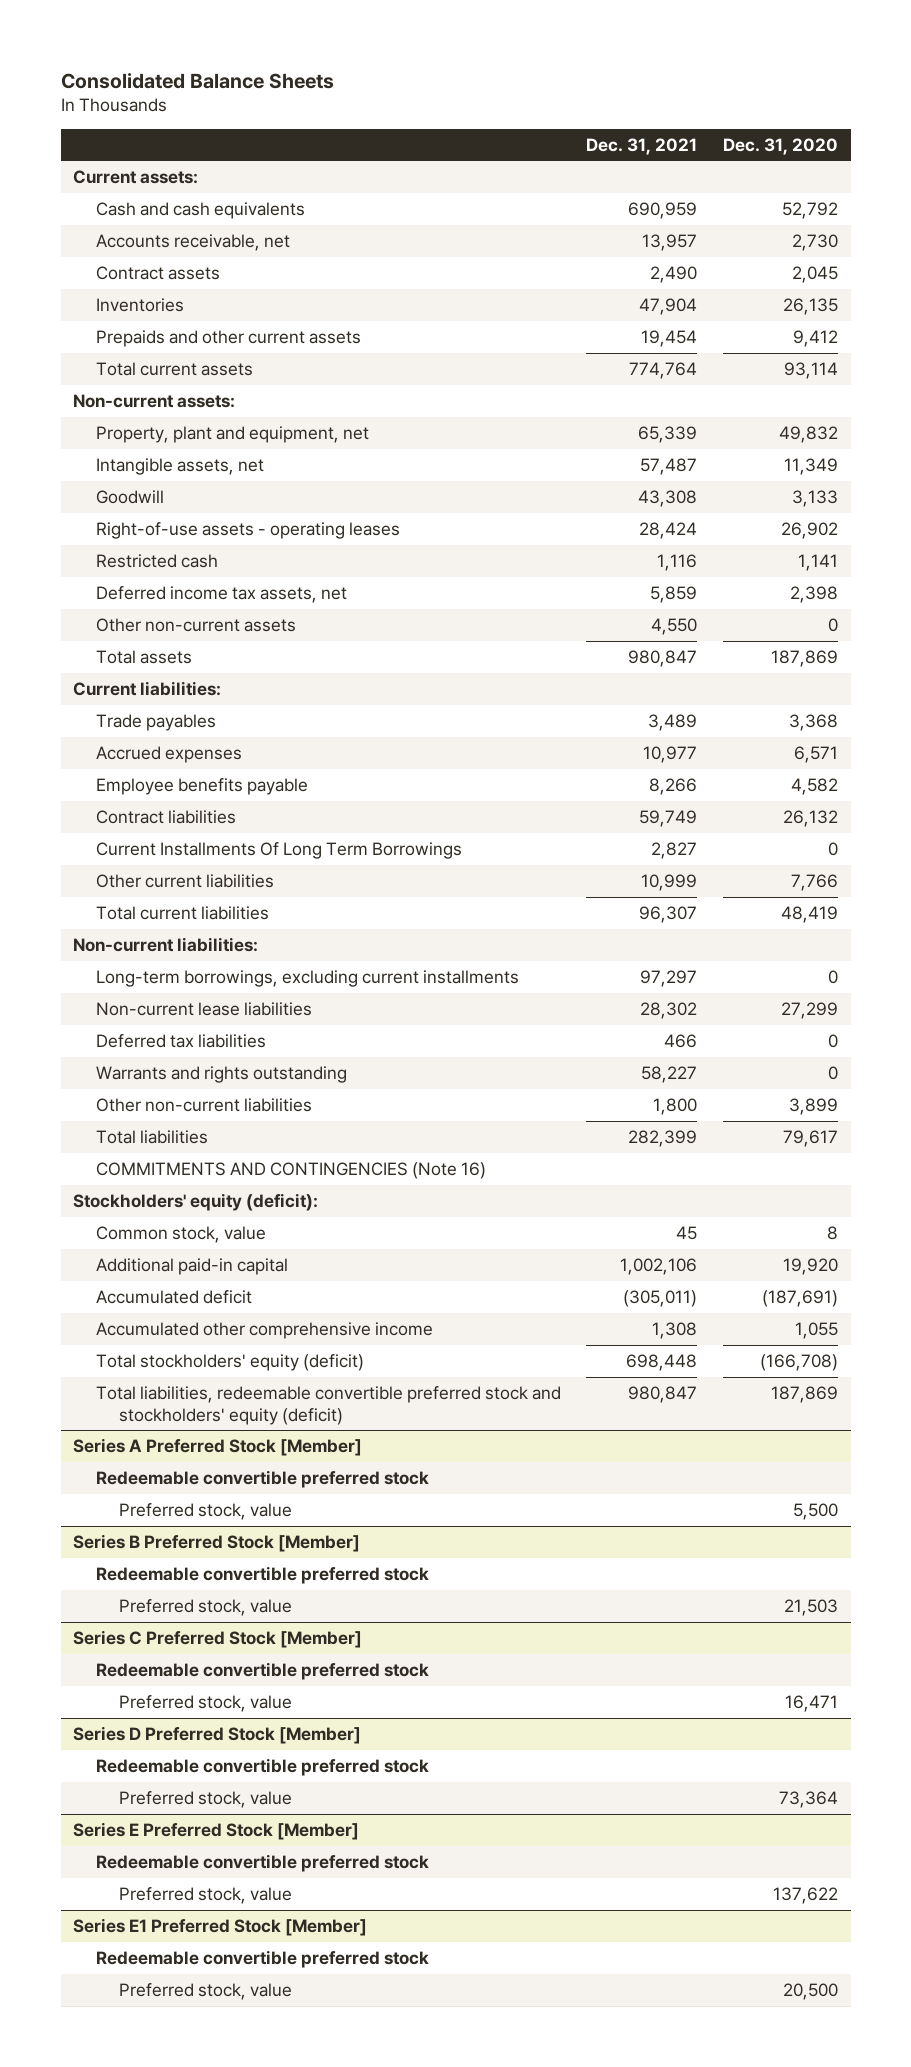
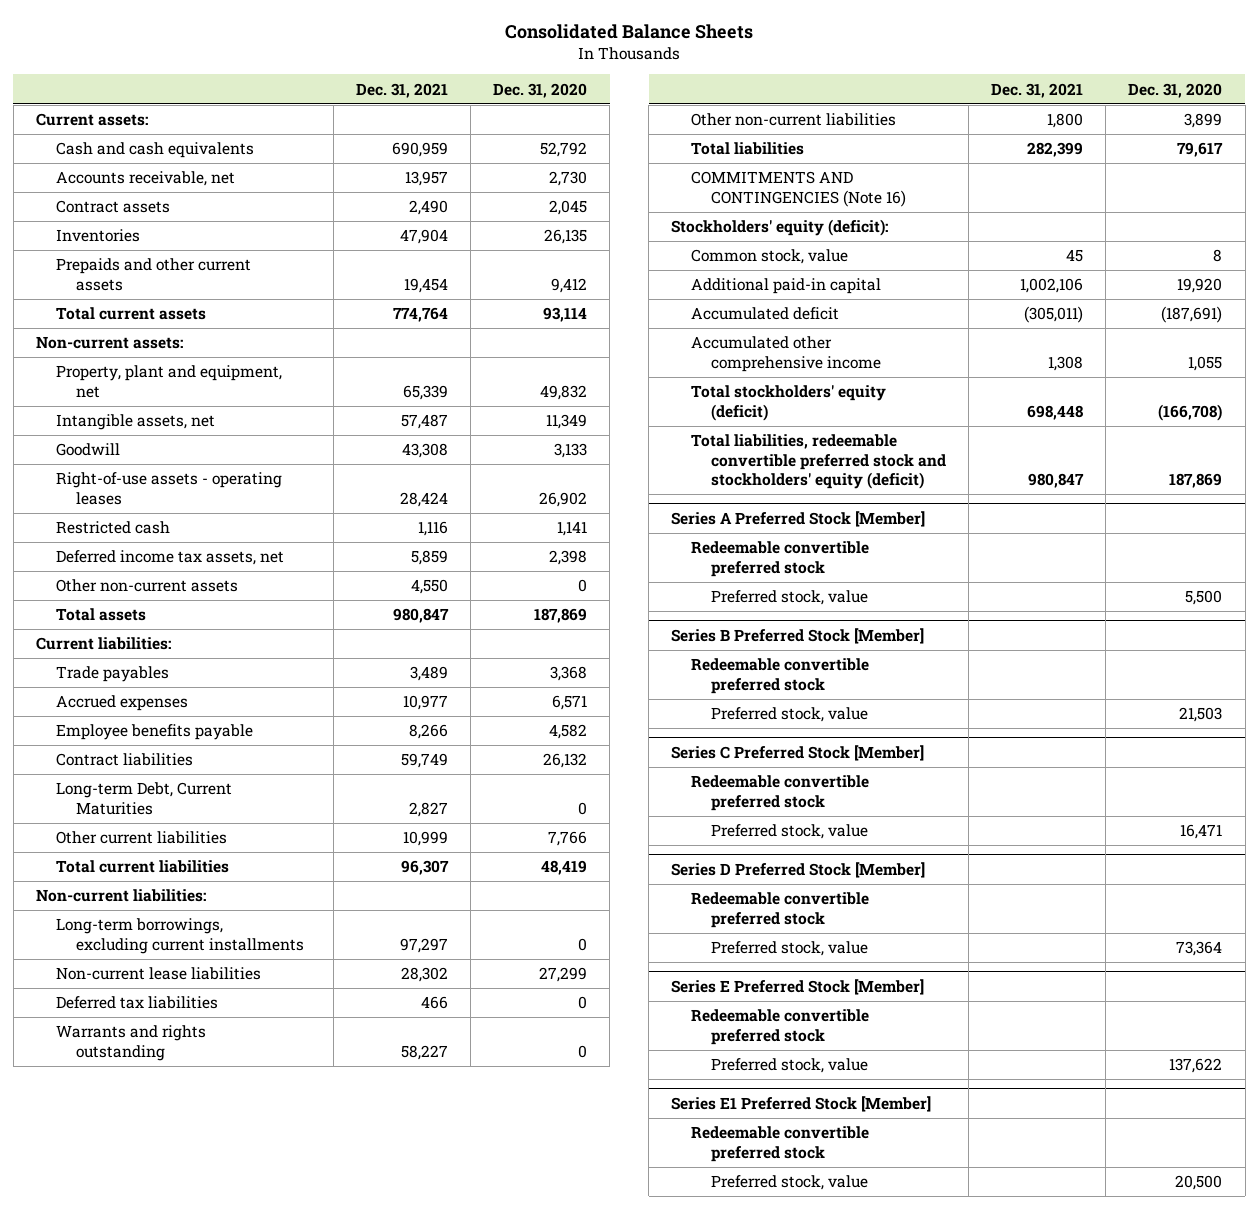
[96,842,463,860] Current Installments Of Long Term Borrowings -> [55,782,232,815] Long-term Debt, Current Maturities

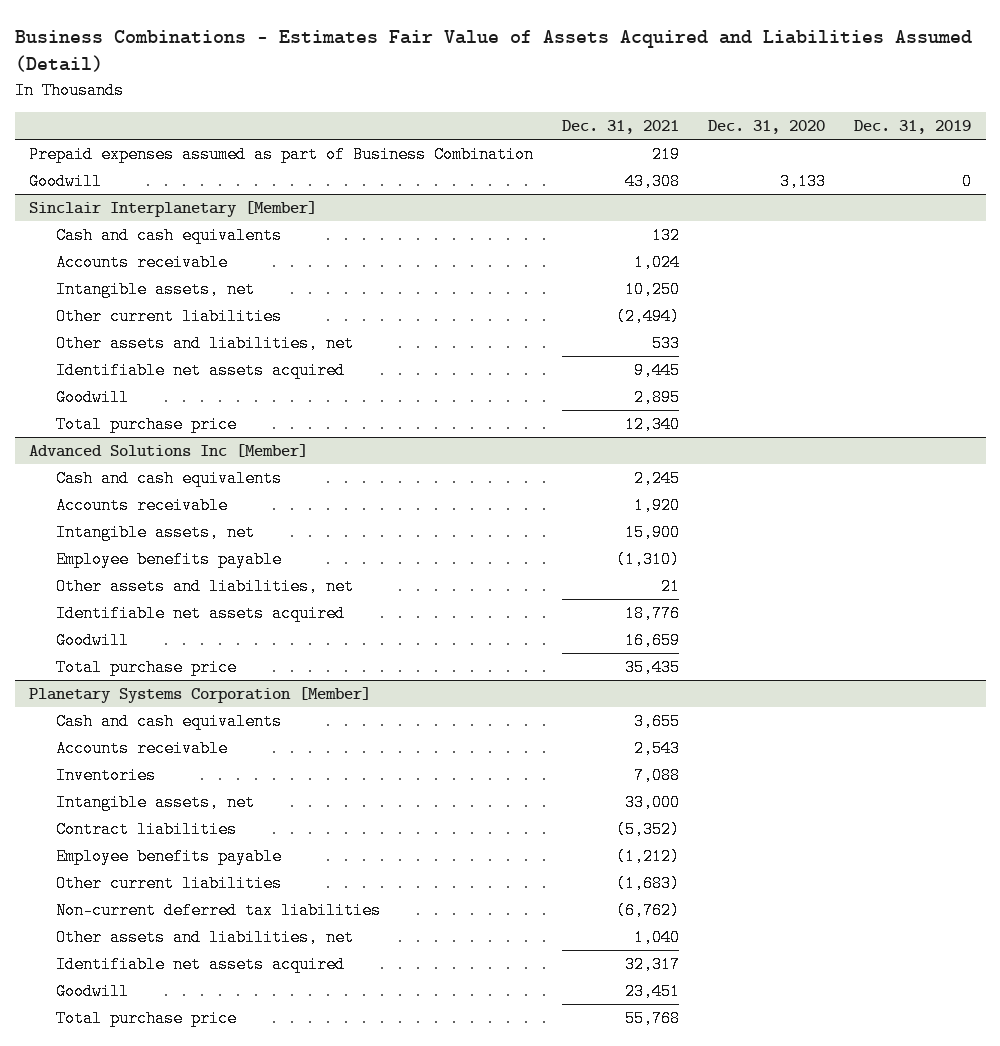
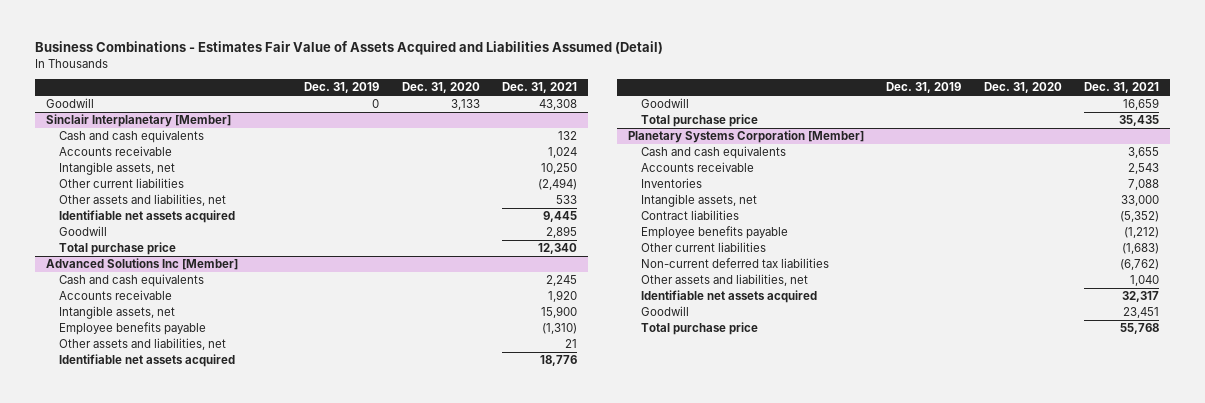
[29,145,535,163] Prepaid expenses assumed as part of Business Combination -> none

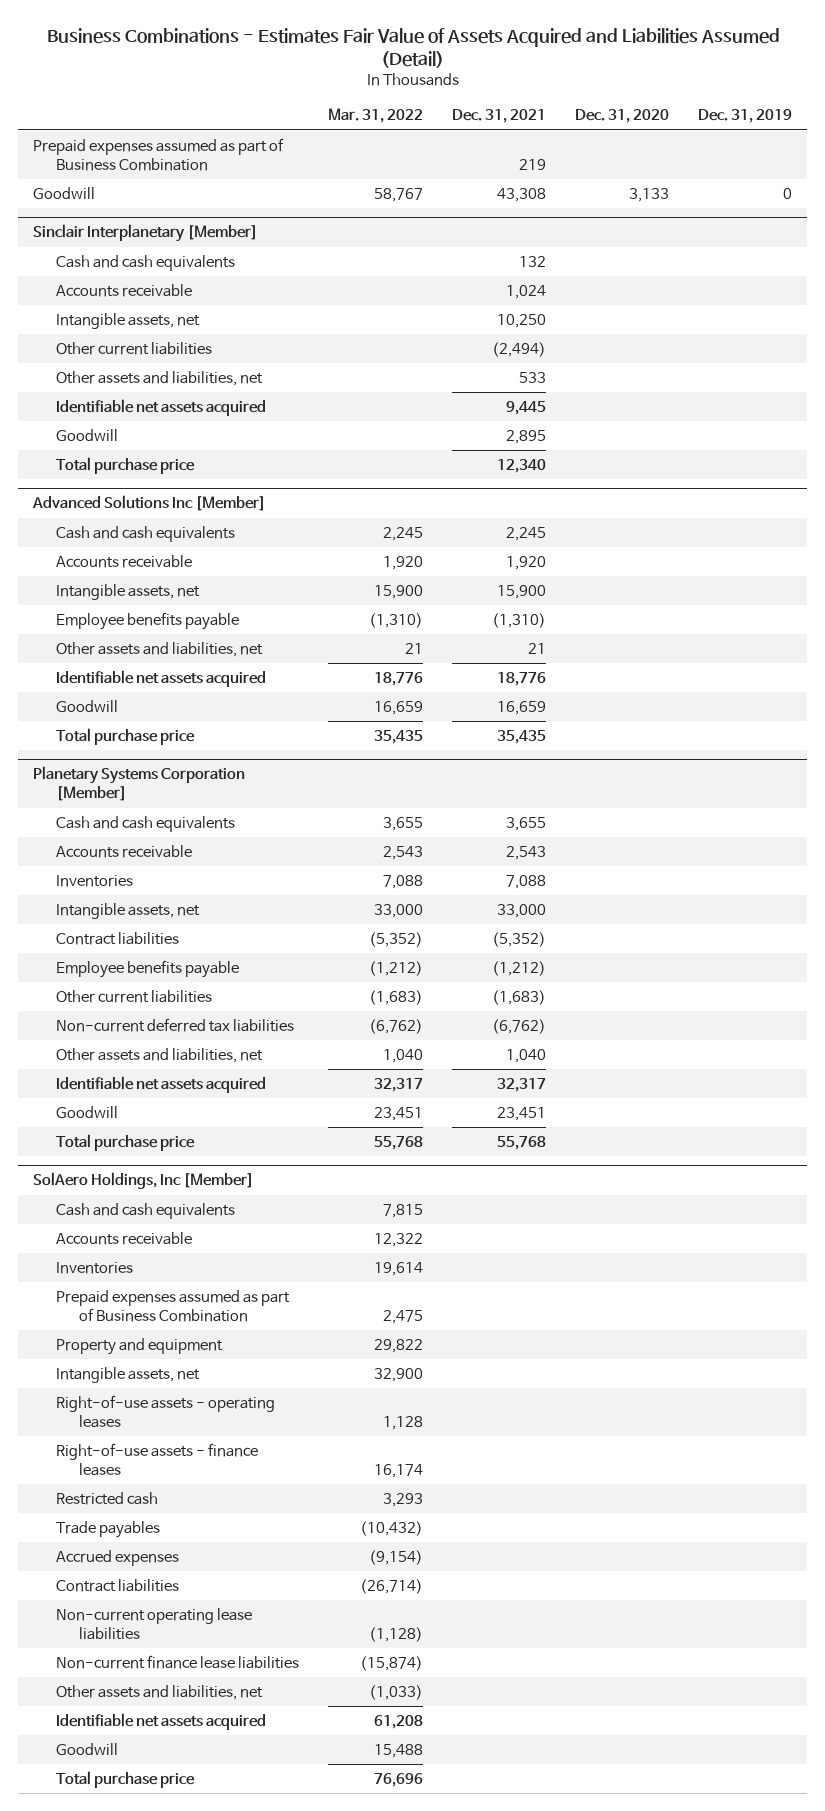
none -> [327,108,423,124] Mar. 31, 2022
none -> [32,138,284,171] Prepaid expenses assumed as part of Business Combination
none -> [32,1172,254,1190] SolAero Holdings, Inc [Member]
none -> [55,1203,235,1220] Cash and cash equivalents
none -> [55,1232,192,1246] Accounts receivable
none -> [55,1262,133,1275] Inventories
none -> [55,1290,290,1322] Prepaid expenses assumed as part of Business Combination
none -> [55,1338,223,1356] Property and equipment
none -> [55,1367,200,1384] Intangible assets, net
none -> [55,1395,275,1428] Right-of-use assets - operating leases
none -> [55,1443,258,1476] Right-of-use assets - finance leases
none -> [55,1492,158,1506] Restricted cash
none -> [55,1521,160,1539] Trade payables
none -> [55,1550,179,1567] Accrued expenses
none -> [55,1579,179,1593] Contract liabilities
none -> [55,1608,252,1640] Non-current operating lease liabilities
none -> [55,1655,299,1670] Non-current finance lease liabilities
none -> [55,1685,263,1701] Other assets and liabilities, net
none -> [55,1713,266,1731] Identifiable net assets acquired
none -> [55,1743,118,1757] Goodwill
none -> [55,1771,195,1789] Total purchase price

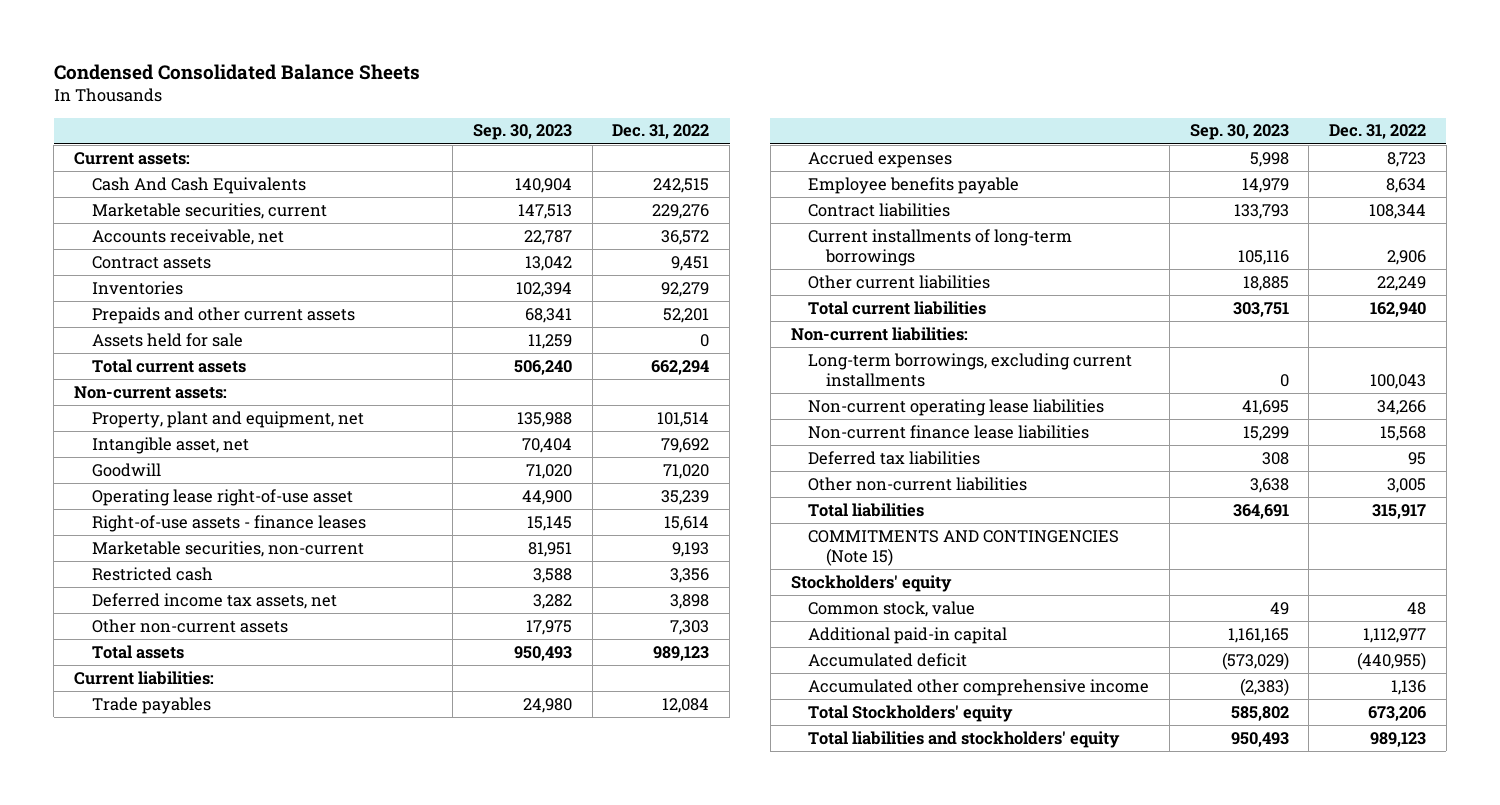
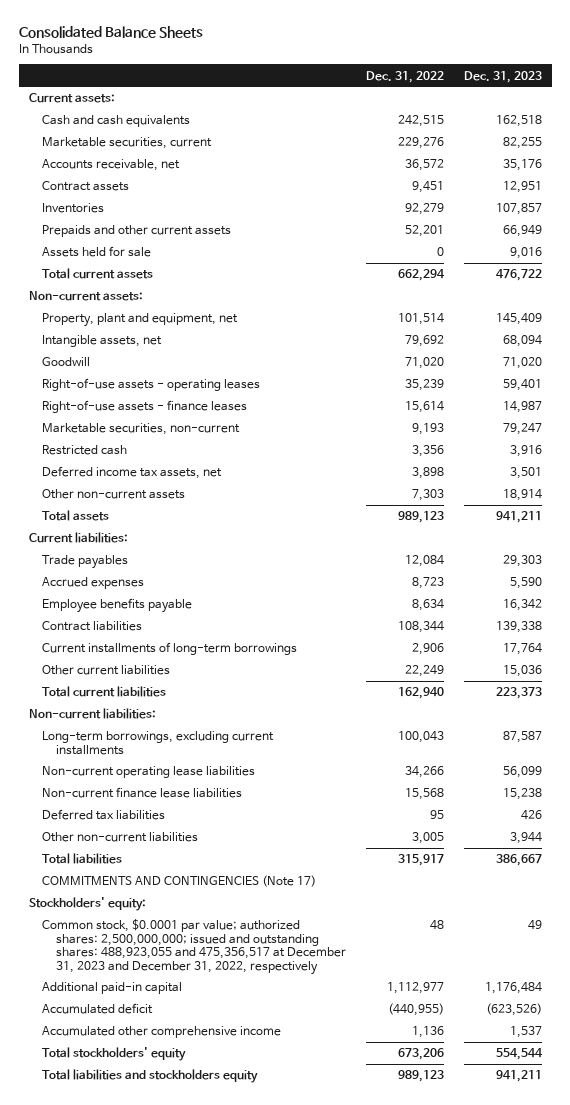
[53,64,420,81] Condensed Consolidated Balance Sheets -> [18,25,203,38] Consolidated Balance Sheets
[472,124,572,141] Sep. 30, 2023 -> none
none -> [463,70,542,83] Dec. 31, 2023
[91,176,306,194] Cash And Cash Equivalents -> [42,115,191,128] Cash and cash equivalents
[91,436,249,454] Intangible asset, net -> [42,335,163,348] Intangible assets, net
[91,488,353,506] Operating lease right-of-use asset -> [42,378,261,392] Right-of-use assets - operating leases
[808,529,1120,566] COMMITMENTS AND CONTINGENCIES (Note 15) -> [42,875,317,888] COMMITMENTS AND CONTINGENCIES (Note 17)
[790,574,952,592] Stockholders' equity -> [28,897,146,912] Stockholders' equity:
[808,600,976,617] Common stock, value -> [42,919,346,975] Common stock, $0.0001 par value; authorized shares: 2,500,000,000; issued and outstanding shares: 488,923,055 and 475,356,517 at December 31, 2023 and December 31, 2022, respectively
[808,704,1014,722] Total Stockholders' equity -> [42,1047,187,1062] Total stockholders' equity
[808,730,1121,748] Total liabilities and stockholders' equity -> [42,1069,259,1084] Total liabilities and stockholders equity

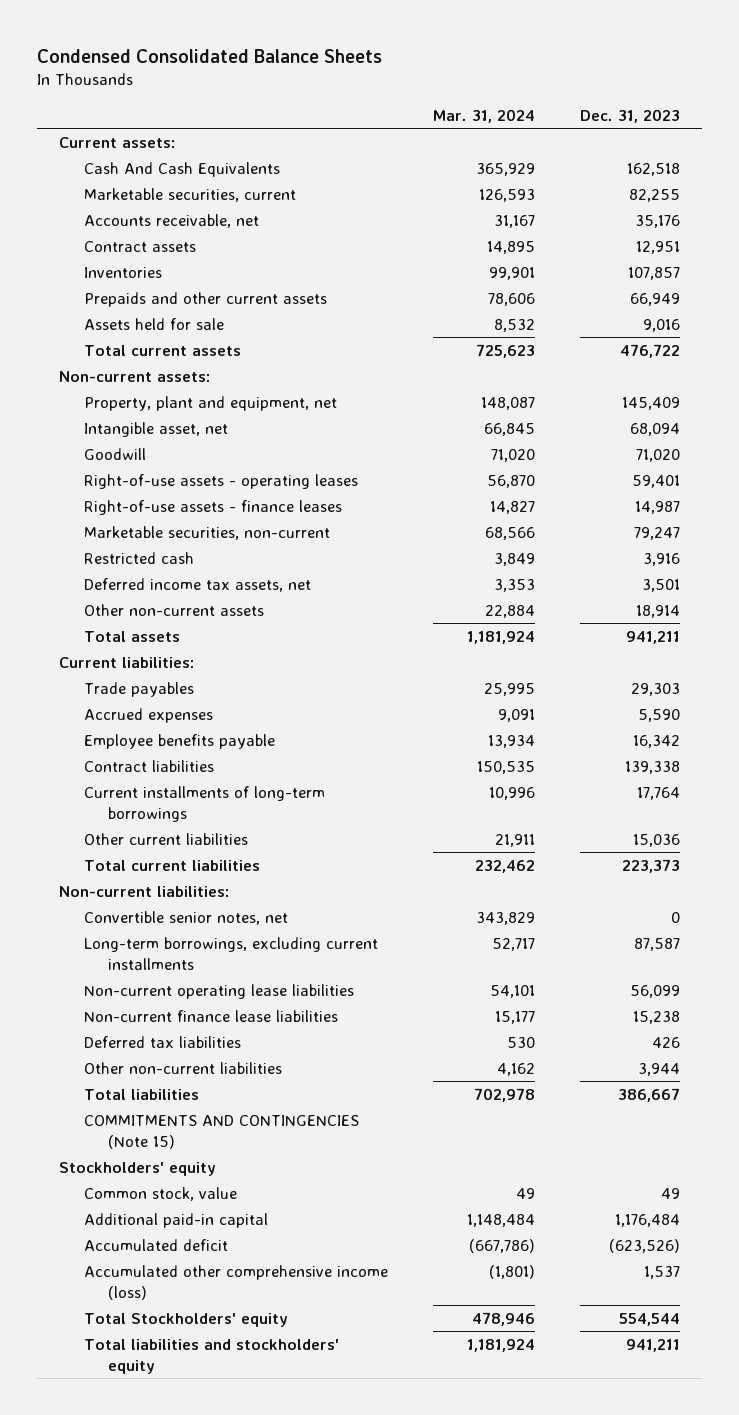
[18,25,203,38] Consolidated Balance Sheets -> [36,48,382,63] Condensed Consolidated Balance Sheets
[365,70,444,83] Dec. 31, 2022 -> none
none -> [432,108,535,123] Mar. 31, 2024
[42,115,191,128] Cash and cash equivalents -> [83,161,280,177] Cash And Cash Equivalents
[42,335,163,348] Intangible assets, net -> [83,421,228,437] Intangible asset, net
none -> [83,910,288,925] Convertible senior notes, net
[42,875,317,888] COMMITMENTS AND CONTINGENCIES (Note 17) -> [83,1114,359,1149] COMMITMENTS AND CONTINGENCIES (Note 15)
[28,897,146,912] Stockholders' equity: -> [59,1161,217,1176] Stockholders' equity
[42,919,346,975] Common stock, $0.0001 par value; authorized shares: 2,500,000,000; issued and outstanding shares: 488,923,055 and 475,356,517 at December 31, 2023 and December 31, 2022, respectively -> [83,1186,237,1201] Common stock, value
[42,1026,282,1039] Accumulated other comprehensive income -> [83,1264,388,1300] Accumulated other comprehensive income (loss)
[42,1047,187,1062] Total stockholders' equity -> [83,1312,288,1327] Total Stockholders' equity
[42,1069,259,1084] Total liabilities and stockholders equity -> [83,1338,339,1374] Total liabilities and stockholders' equity

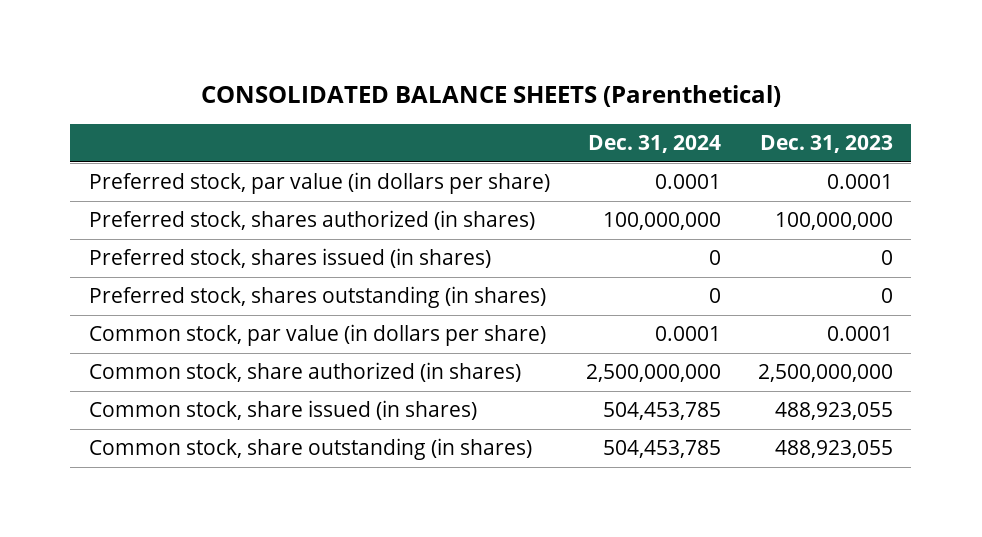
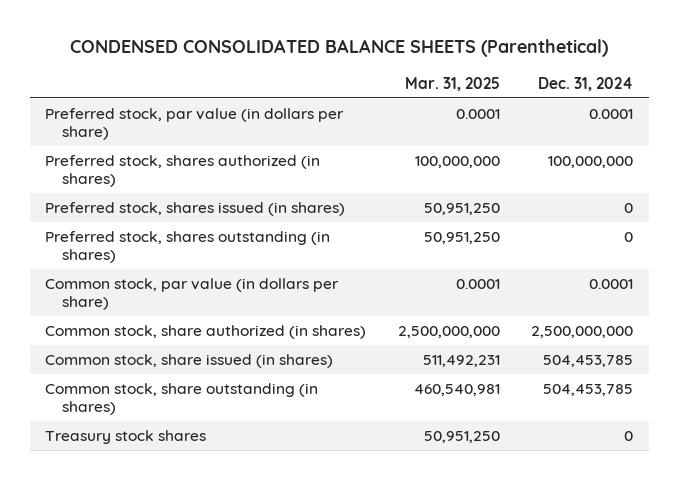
[200,85,781,108] CONSOLIDATED BALANCE SHEETS (Parenthetical) -> [70,39,609,58] CONDENSED CONSOLIDATED BALANCE SHEETS (Parenthetical)
[759,135,893,154] Dec. 31, 2023 -> none
none -> [404,76,500,91] Mar. 31, 2025
none -> [45,429,207,444] Treasury stock shares

